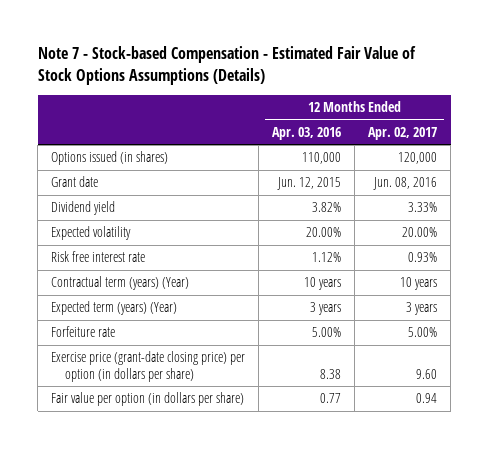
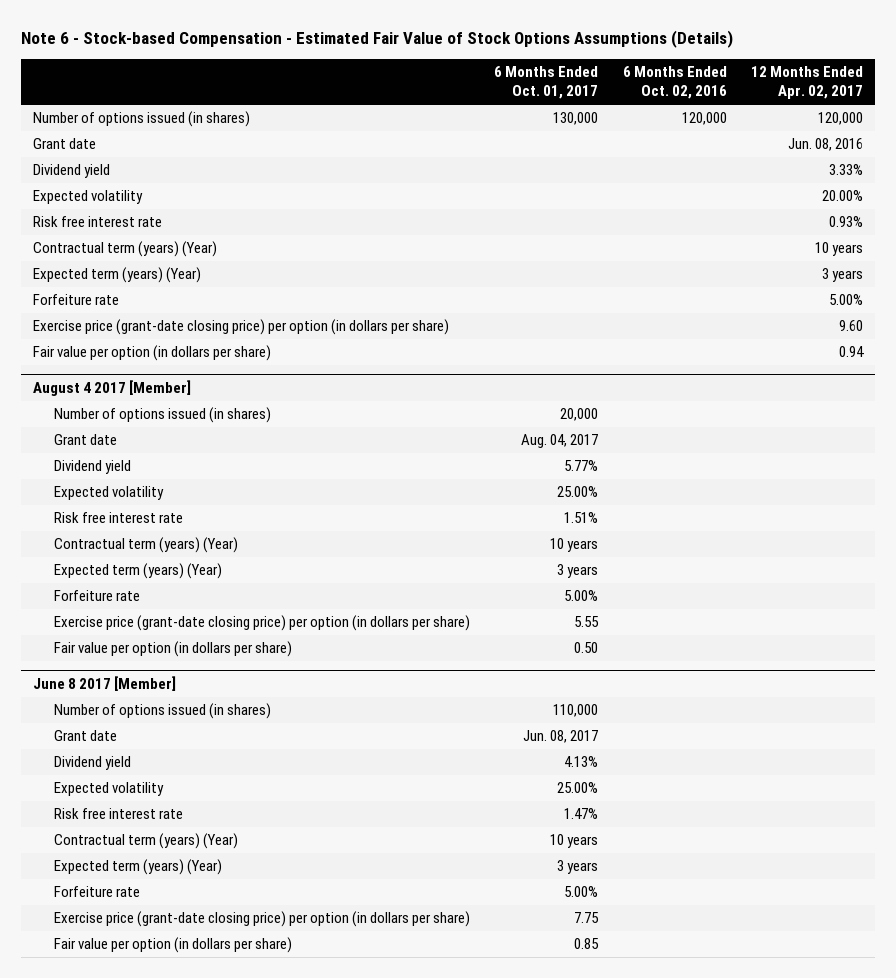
[37,46,416,85] Note 7 - Stock-based Compensation - Estimated Fair Value of Stock Options Assumptions (Details) -> [20,29,733,48] Note 6 - Stock-based Compensation - Estimated Fair Value of Stock Options Assumptions (Details)
[272,126,342,140] Apr. 03, 2016 -> none
none -> [494,66,599,100] 6 Months Ended Oct. 01, 2017
none -> [622,66,727,100] 6 Months Ended Oct. 02, 2016
[51,151,169,166] Options issued (in shares) -> [32,111,250,128] Number of options issued (in shares)
none -> [32,379,191,396] August 4 2017 [Member]
none -> [53,407,271,424] Number of options issued (in shares)
none -> [53,434,117,446] Grant date
none -> [53,460,131,475] Dividend yield
none -> [53,486,164,501] Expected volatility
none -> [53,512,183,524] Risk free interest rate
none -> [53,537,238,554] Contractual term (years) (Year)
none -> [53,563,222,580] Expected term (years) (Year)
none -> [53,590,140,602] Forfeiture rate
none -> [53,615,470,632] Exercise price (grant-date closing price) per option (in dollars per share)
none -> [53,641,292,658] Fair value per option (in dollars per share)
none -> [32,675,176,691] June 8 2017 [Member]
none -> [53,703,271,720] Number of options issued (in shares)
none -> [53,730,117,742] Grant date
none -> [53,756,131,771] Dividend yield
none -> [53,782,164,797] Expected volatility
none -> [53,808,183,820] Risk free interest rate
none -> [53,833,238,850] Contractual term (years) (Year)
none -> [53,859,222,876] Expected term (years) (Year)
none -> [53,886,140,898] Forfeiture rate
none -> [53,911,470,928] Exercise price (grant-date closing price) per option (in dollars per share)
none -> [53,937,292,954] Fair value per option (in dollars per share)

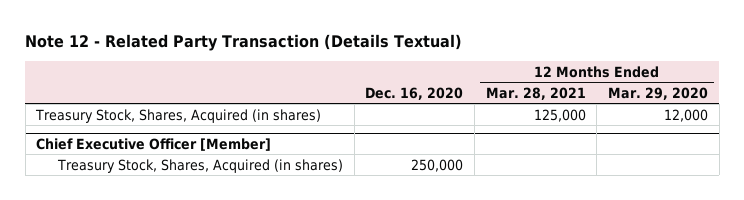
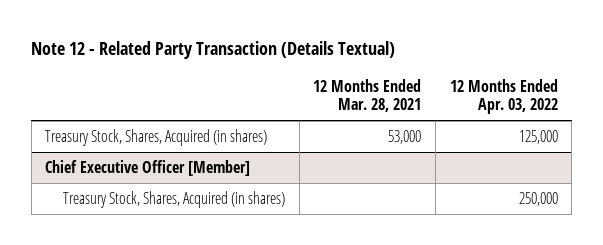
[365,86,464,100] Dec. 16, 2020 -> none
[608,86,709,100] Mar. 29, 2020 -> none
none -> [449,78,558,115] 12 Months Ended Apr. 03, 2022
[533,108,586,122] 125,000 -> [388,129,422,144] 53,000

